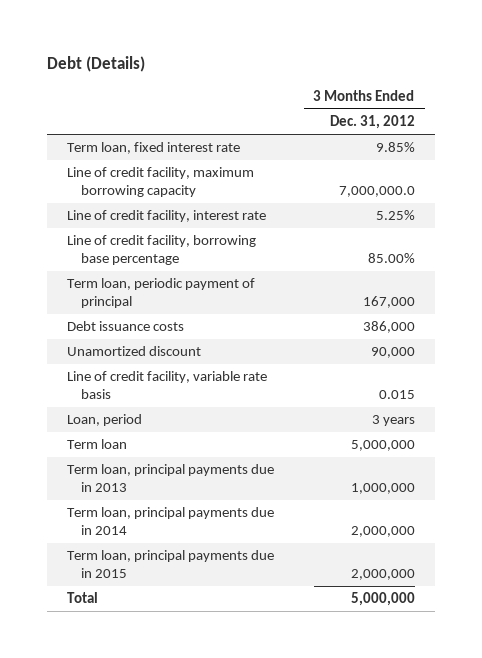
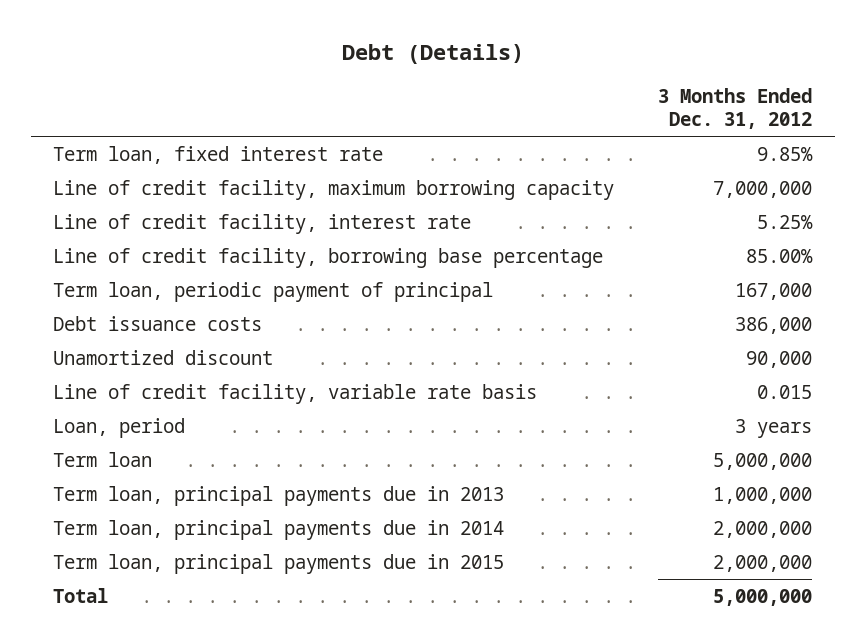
[338,185,415,197] 7,000,000.0 -> [713,180,813,198] 7,000,000

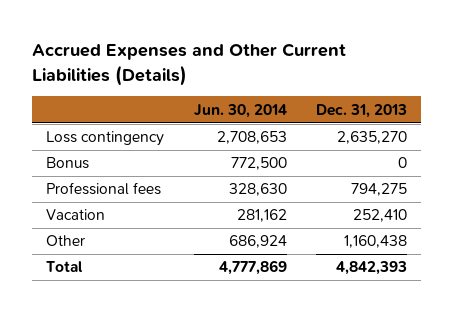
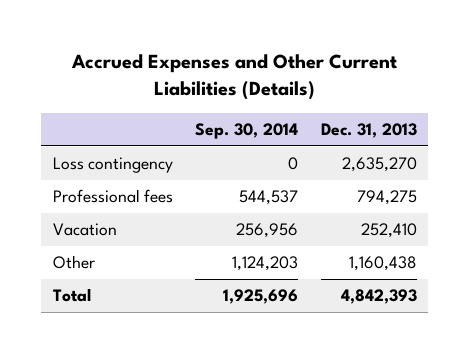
[193,103,287,118] Jun. 30, 2014 -> none
none -> [195,123,299,140] Sep. 30, 2014
[46,157,90,170] Bonus -> none

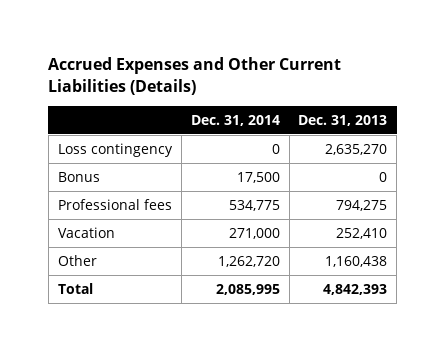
[195,123,299,140] Sep. 30, 2014 -> none
none -> [190,114,280,126] Dec. 31, 2014
none -> [57,171,100,182] Bonus

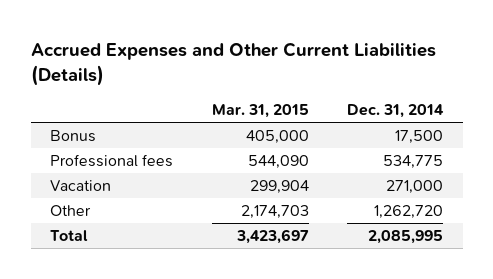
[298,114,388,126] Dec. 31, 2013 -> none
none -> [211,103,309,118] Mar. 31, 2015
[57,142,173,157] Loss contingency -> none

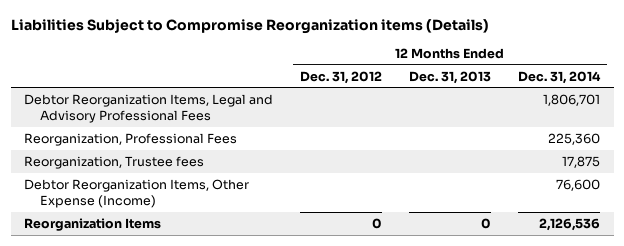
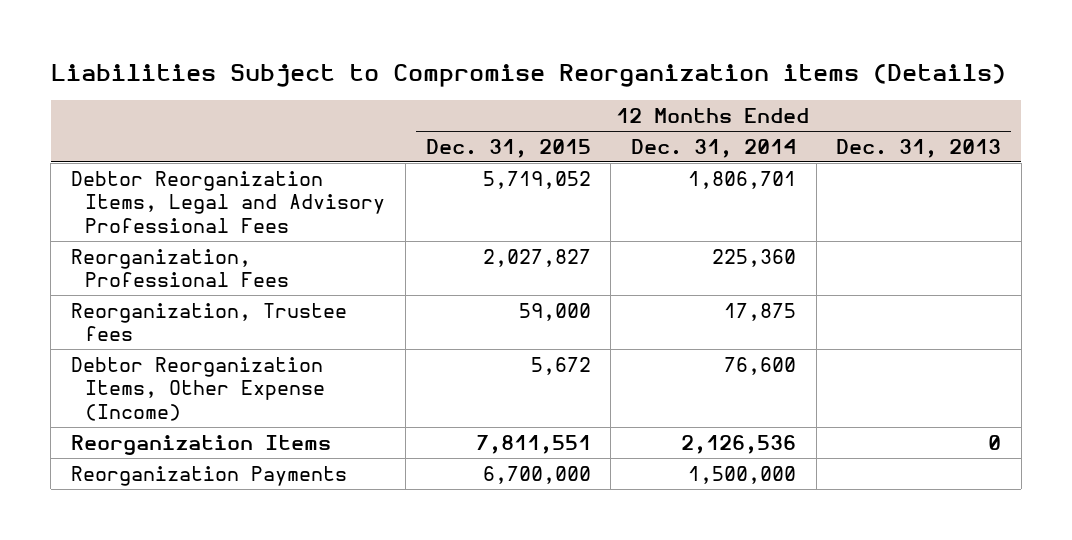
[300,70,383,84] Dec. 31, 2012 -> none
none -> [425,138,591,158] Dec. 31, 2015
none -> [70,465,347,486] Reorganization Payments

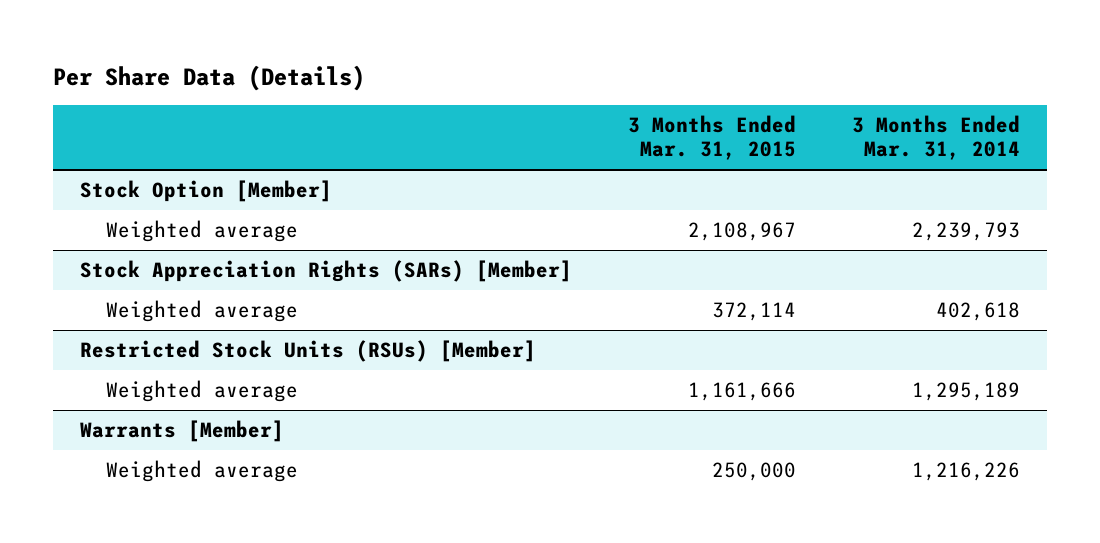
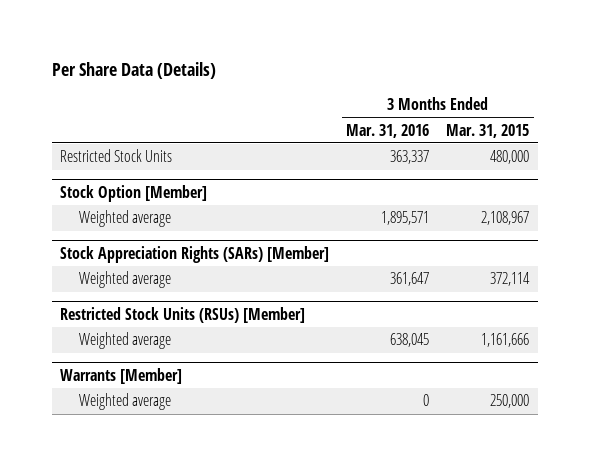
[851,115,1020,161] 3 Months Ended Mar. 31, 2014 -> none
none -> [346,123,430,138] Mar. 31, 2016
none -> [60,149,173,163] Restricted Stock Units

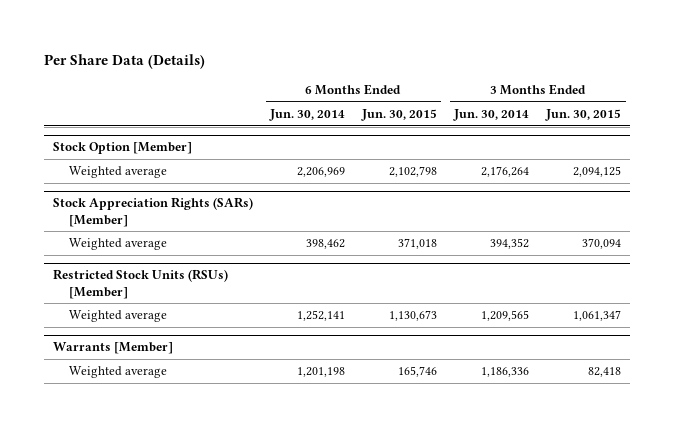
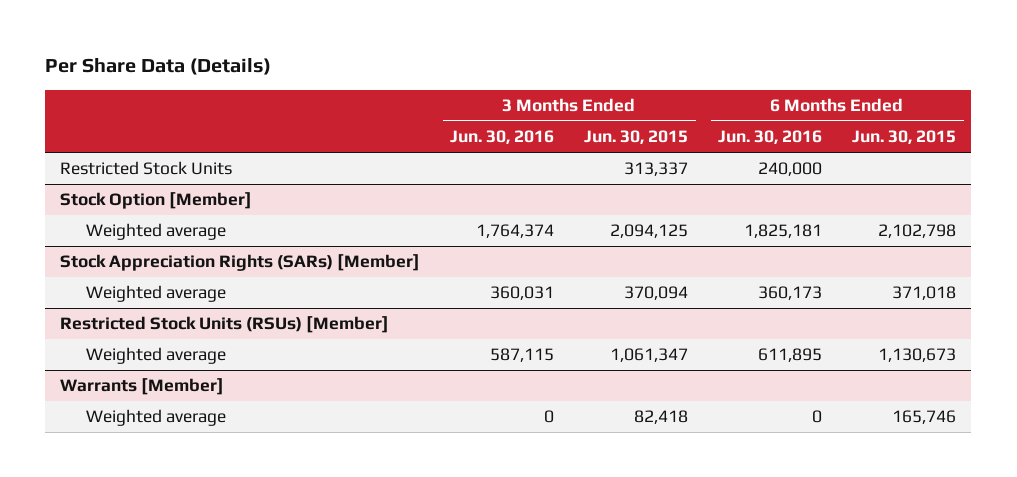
[268,108,345,121] Jun. 30, 2014 -> none
[453,108,530,121] Jun. 30, 2014 -> none
none -> [450,130,555,145] Jun. 30, 2016
none -> [718,130,823,145] Jun. 30, 2016
none -> [60,161,233,176] Restricted Stock Units

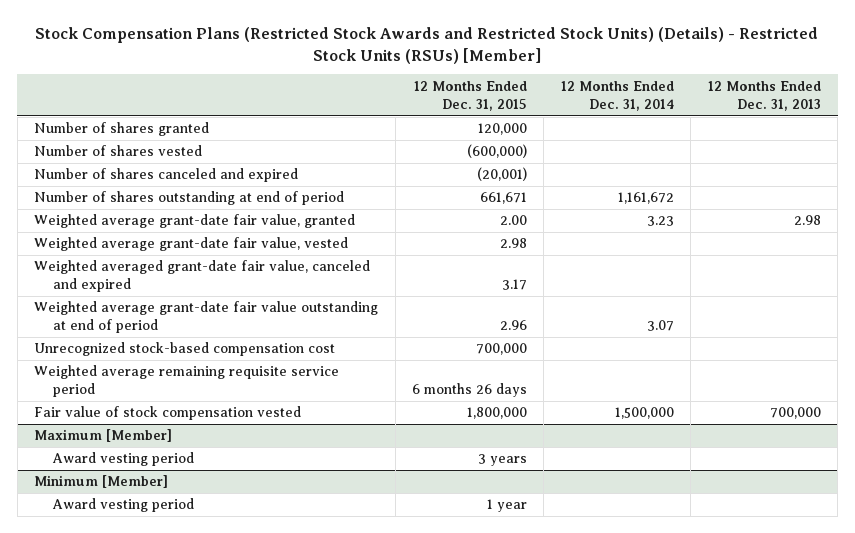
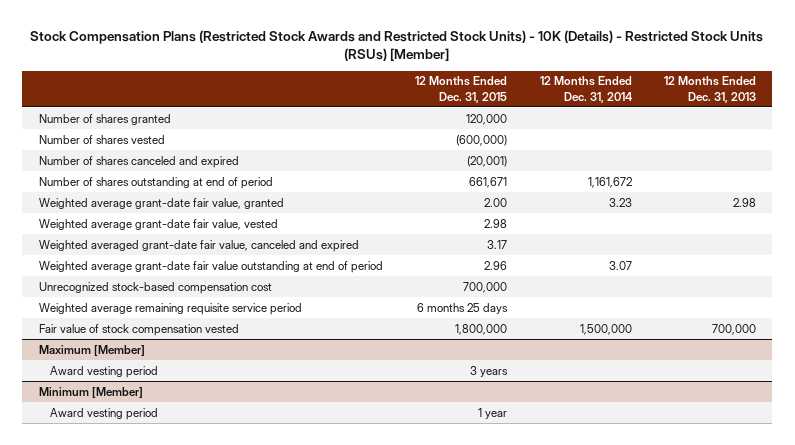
[35,27,819,64] Stock Compensation Plans (Restricted Stock Awards and Restricted Stock Units) (Details) - Restricted Stock Units (RSUs) [Member] -> [30,29,764,61] Stock Compensation Plans (Restricted Stock Awards and Restricted Stock Units) - 10K (Details) - Restricted Stock Units (RSUs) [Member]
[412,383,528,398] 6 months 26 days -> [417,302,509,314] 6 months 25 days

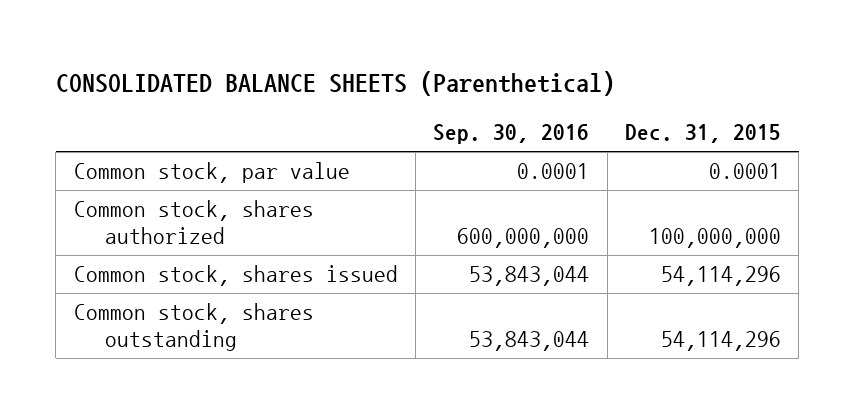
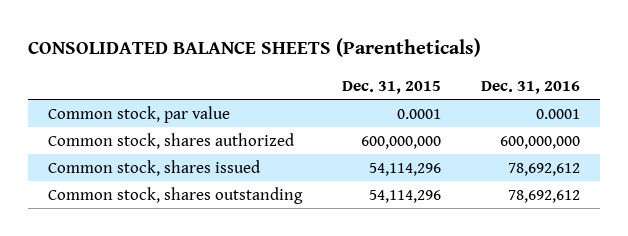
[55,70,615,96] CONSOLIDATED BALANCE SHEETS (Parenthetical) -> [27,38,481,58] CONSOLIDATED BALANCE SHEETS (Parentheticals)
[433,124,590,145] Sep. 30, 2016 -> none
none -> [481,80,581,94] Dec. 31, 2016
[648,228,781,249] 100,000,000 -> [360,136,441,150] 600,000,000

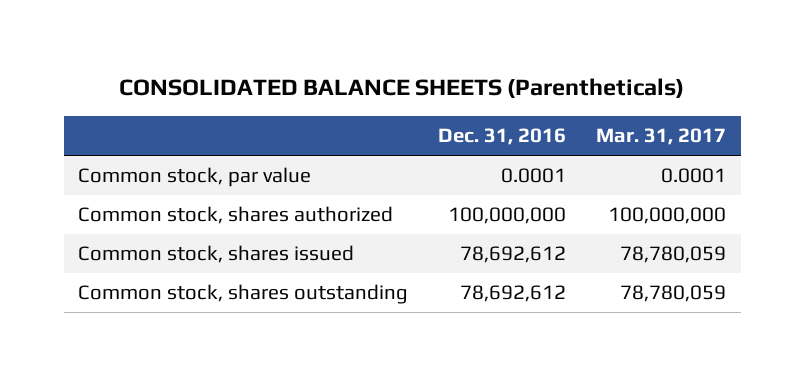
[341,80,441,94] Dec. 31, 2015 -> none
none -> [595,128,726,146] Mar. 31, 2017
[500,136,581,150] 600,000,000 -> [448,207,567,225] 100,000,000

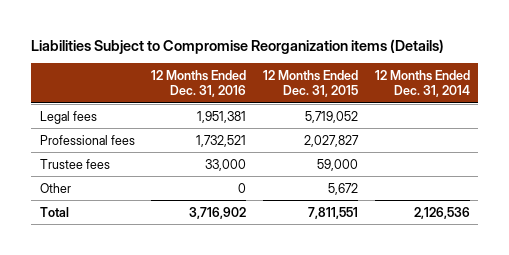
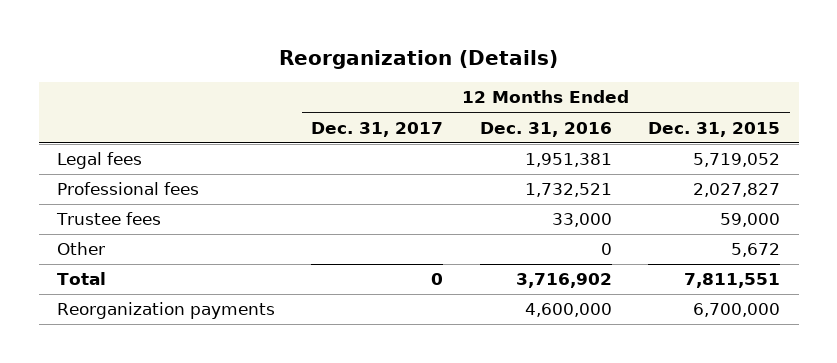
[31,38,445,54] Liabilities Subject to Compromise Reorganization items (Details) -> [278,50,558,70] Reorganization (Details)
[374,69,470,98] 12 Months Ended Dec. 31, 2014 -> none
none -> [311,121,444,137] Dec. 31, 2017
none -> [56,302,275,320] Reorganization payments

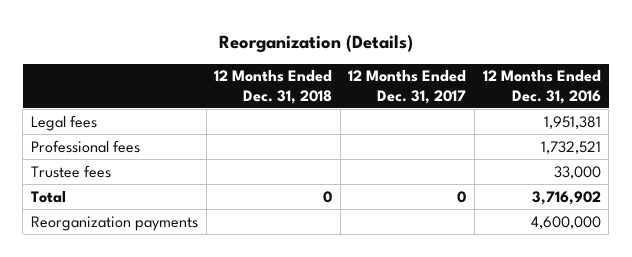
[648,121,781,137] Dec. 31, 2015 -> none
none -> [214,70,333,104] 12 Months Ended Dec. 31, 2018
[56,242,105,256] Other -> none

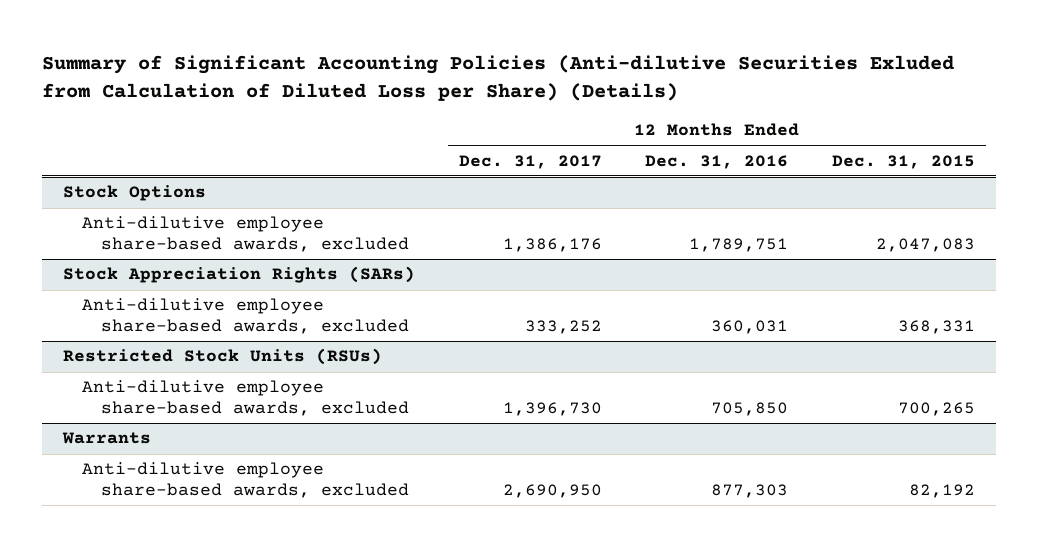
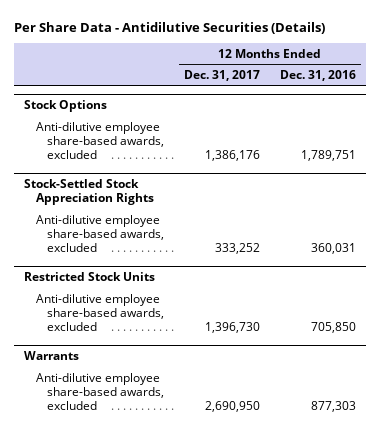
[41,55,954,101] Summary of Significant Accounting Policies (Anti-dilutive Securities Exluded from Calculation of Diluted Loss per Share) (Details) -> [14,21,326,34] Per Share Data - Antidilutive Securities (Details)
[831,154,975,169] Dec. 31, 2015 -> none
[63,266,416,284] Stock Appreciation Rights (SARs) -> [24,178,154,206] Stock-Settled Stock Appreciation Rights
[63,348,383,366] Restricted Stock Units (RSUs) -> [24,271,156,281] Restricted Stock Units

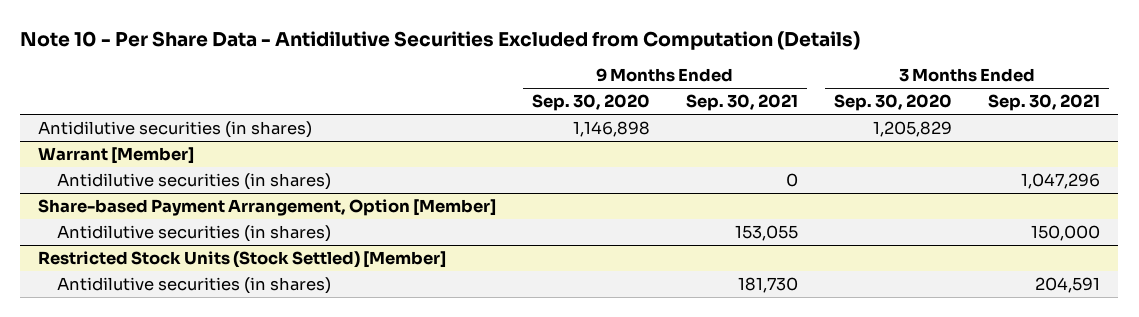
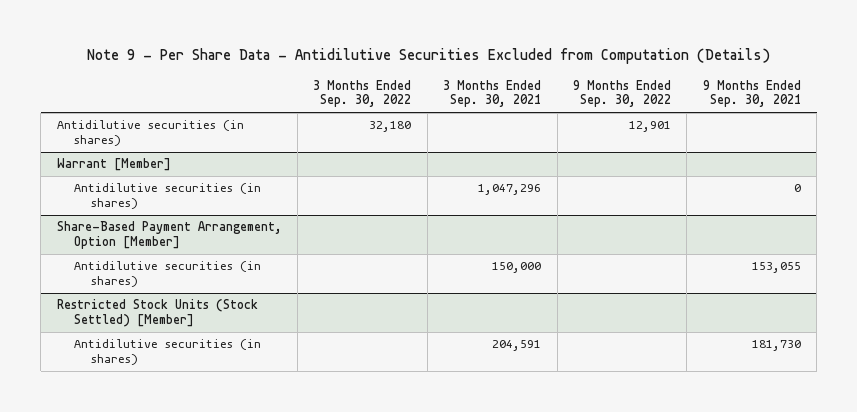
[20,30,861,50] Note 10 - Per Share Data - Antidilutive Securities Excluded from Computation (Details) -> [86,48,770,65] Note 9 - Per Share Data - Antidilutive Securities Excluded from Computation (Details)
[532,94,651,112] Sep. 30, 2020 -> none
[834,94,953,112] Sep. 30, 2020 -> none
none -> [313,79,412,108] 3 Months Ended Sep. 30, 2022
none -> [572,79,671,108] 9 Months Ended Sep. 30, 2022
[38,198,497,216] Share-based Payment Arrangement, Option [Member] -> [56,221,282,250] Share-Based Payment Arrangement, Option [Member]

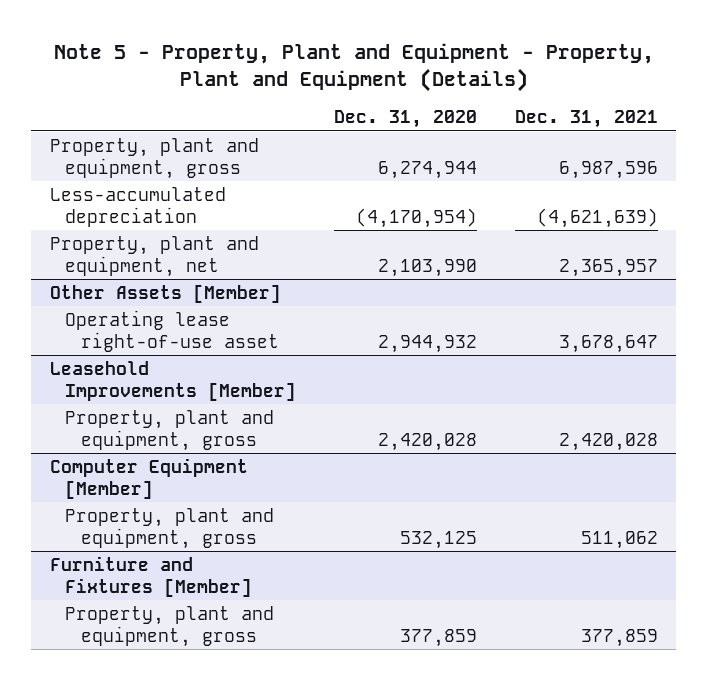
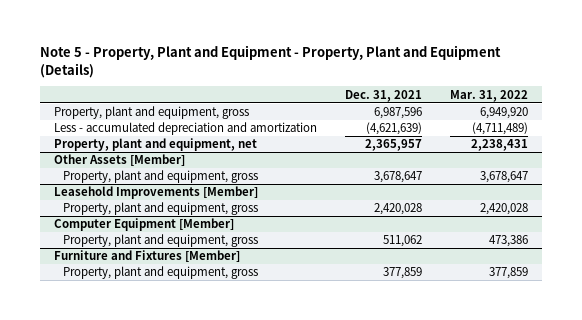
[334,110,478,129] Dec. 31, 2020 -> none
none -> [450,89,529,102] Mar. 31, 2022
[50,186,227,227] Less-accumulated depreciation -> [53,122,317,136] Less - accumulated depreciation and amortization
[65,309,279,352] Operating lease right-of-use asset -> [63,170,259,184] Property, plant and equipment, gross

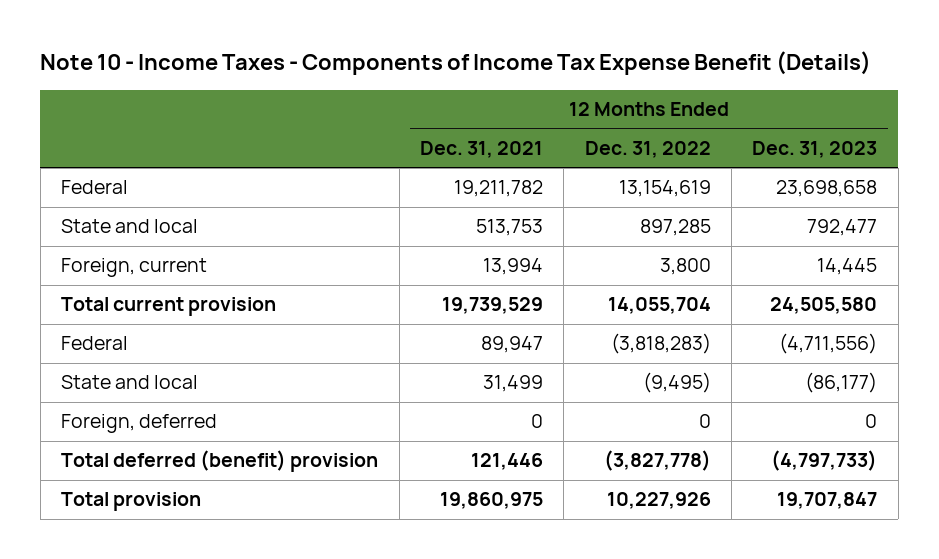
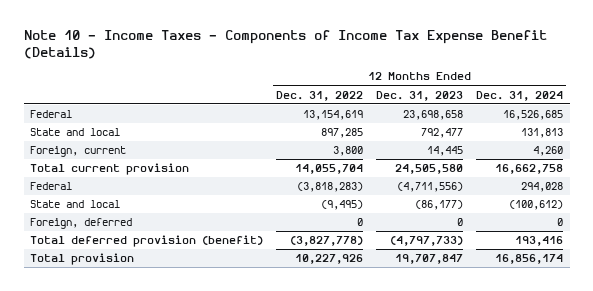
[419,140,543,158] Dec. 31, 2021 -> none
none -> [476,90,564,101] Dec. 31, 2024
[61,450,379,473] Total deferred (benefit) provision -> [30,235,264,248] Total deferred provision (benefit)

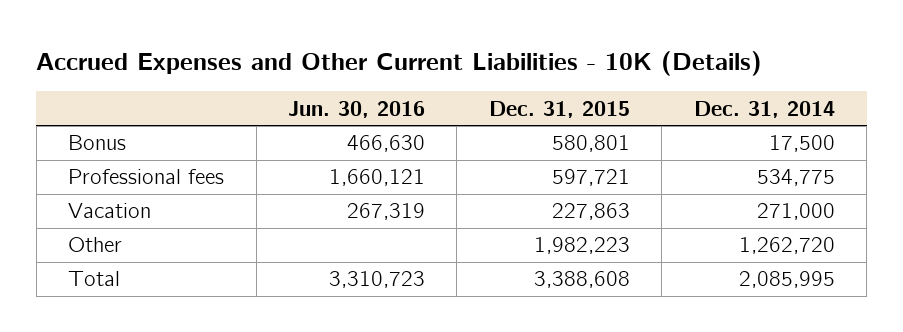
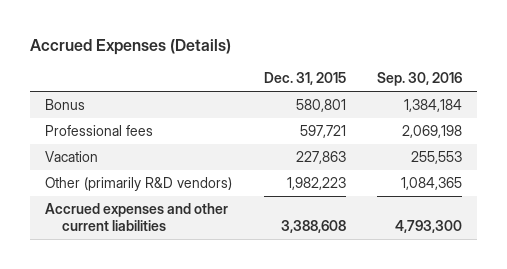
[36,50,763,76] Accrued Expenses and Other Current Liabilities - 10K (Details) -> [29,39,231,56] Accrued Expenses (Details)
[287,100,425,118] Jun. 30, 2016 -> none
[693,100,835,118] Dec. 31, 2014 -> none
none -> [376,72,462,87] Sep. 30, 2016
[68,237,123,253] Other -> [45,177,233,192] Other (primarily R&D vendors)
[68,271,121,287] Total -> [45,203,229,231] Accrued expenses and other current liabilities

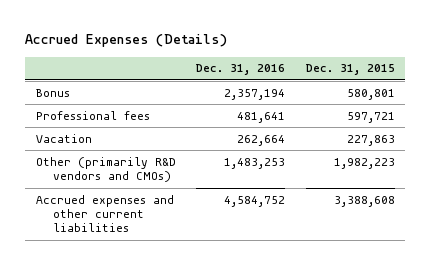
[376,72,462,87] Sep. 30, 2016 -> none
none -> [196,64,286,76] Dec. 31, 2016
[45,177,233,192] Other (primarily R&D vendors) -> [35,156,176,183] Other (primarily R&D vendors and CMOs)

